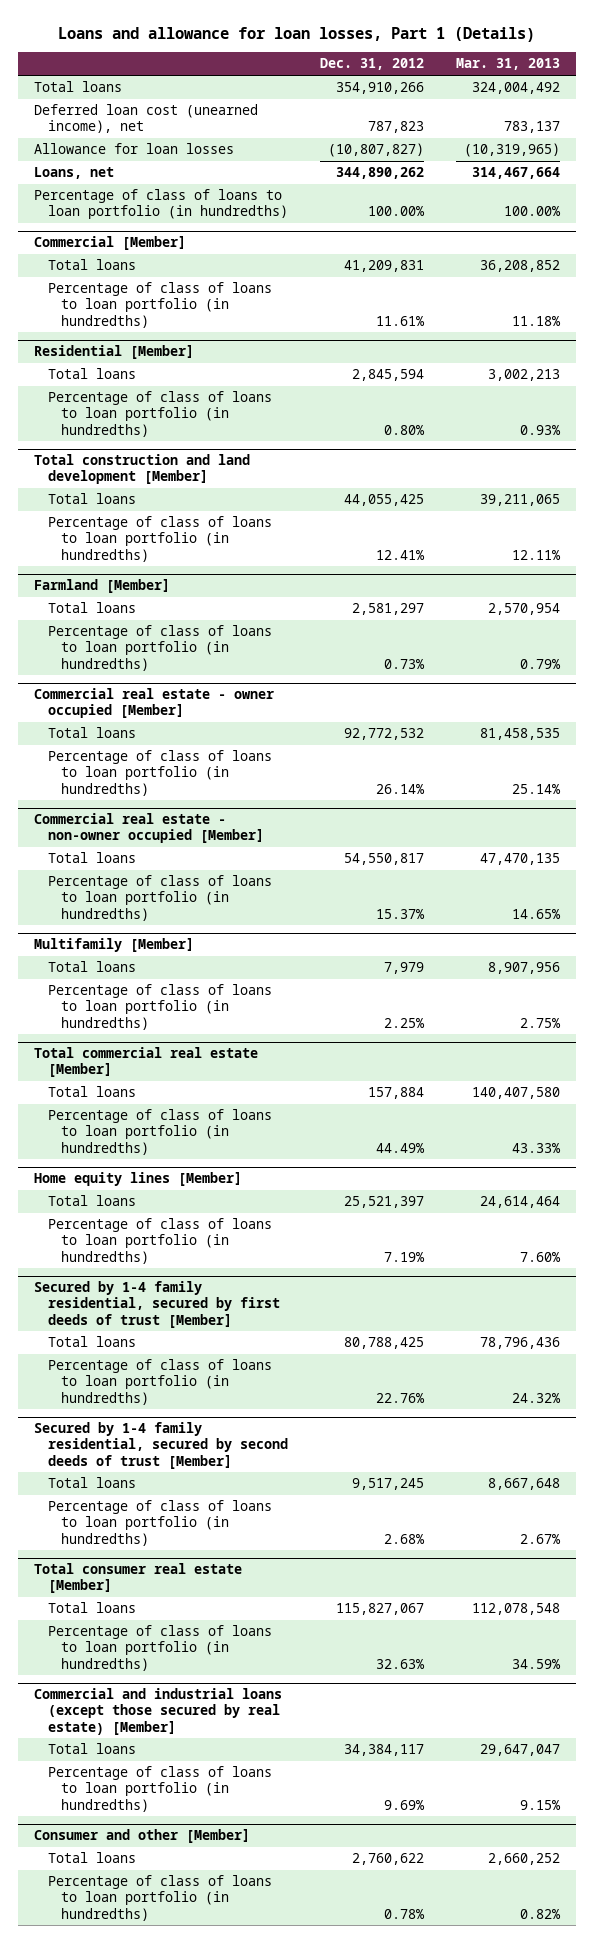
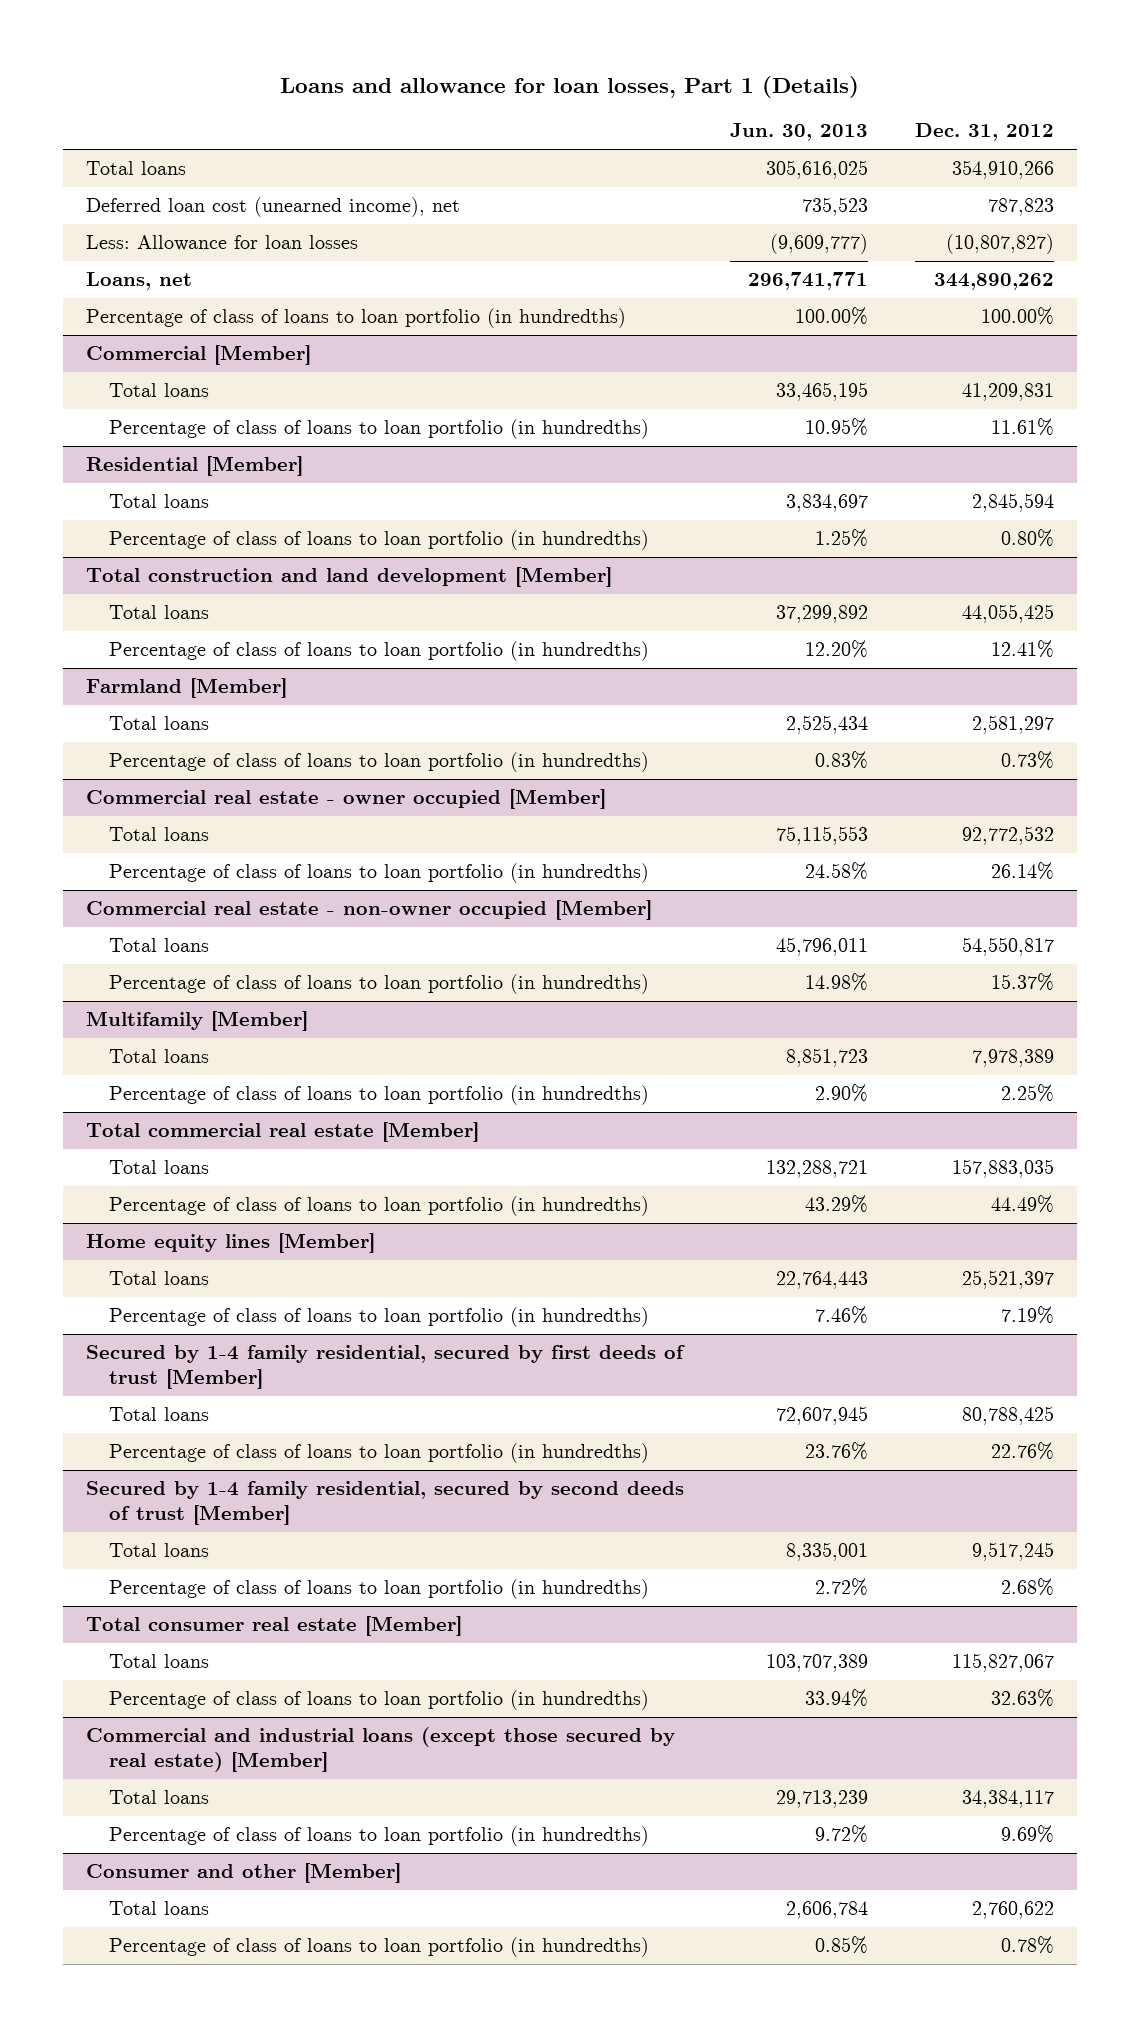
[455,58,560,71] Mar. 31, 2013 -> none
none -> [730,123,869,142] Jun. 30, 2013
[33,143,234,155] Allowance for loan losses -> [85,235,358,252] Less: Allowance for loan losses
[383,962,424,975] 7,979 -> [971,1049,1054,1068] 7,978,389
[367,1087,424,1100] 157,884 -> [951,1159,1054,1179] 157,883,035

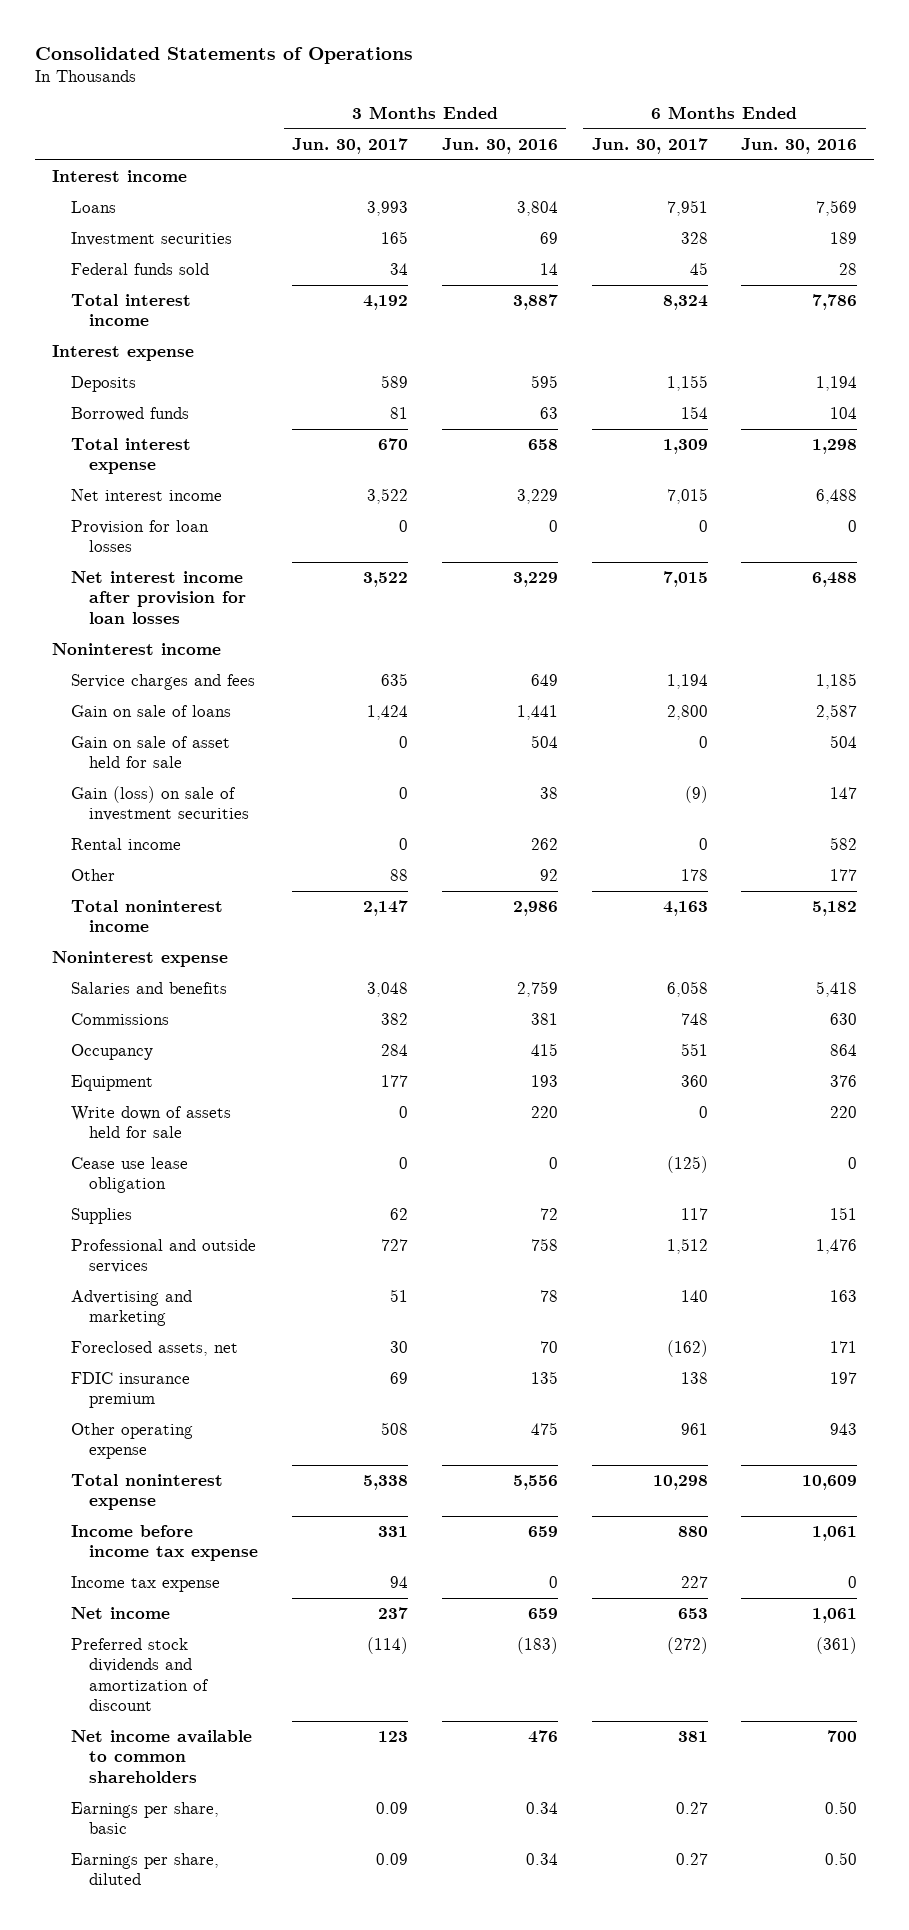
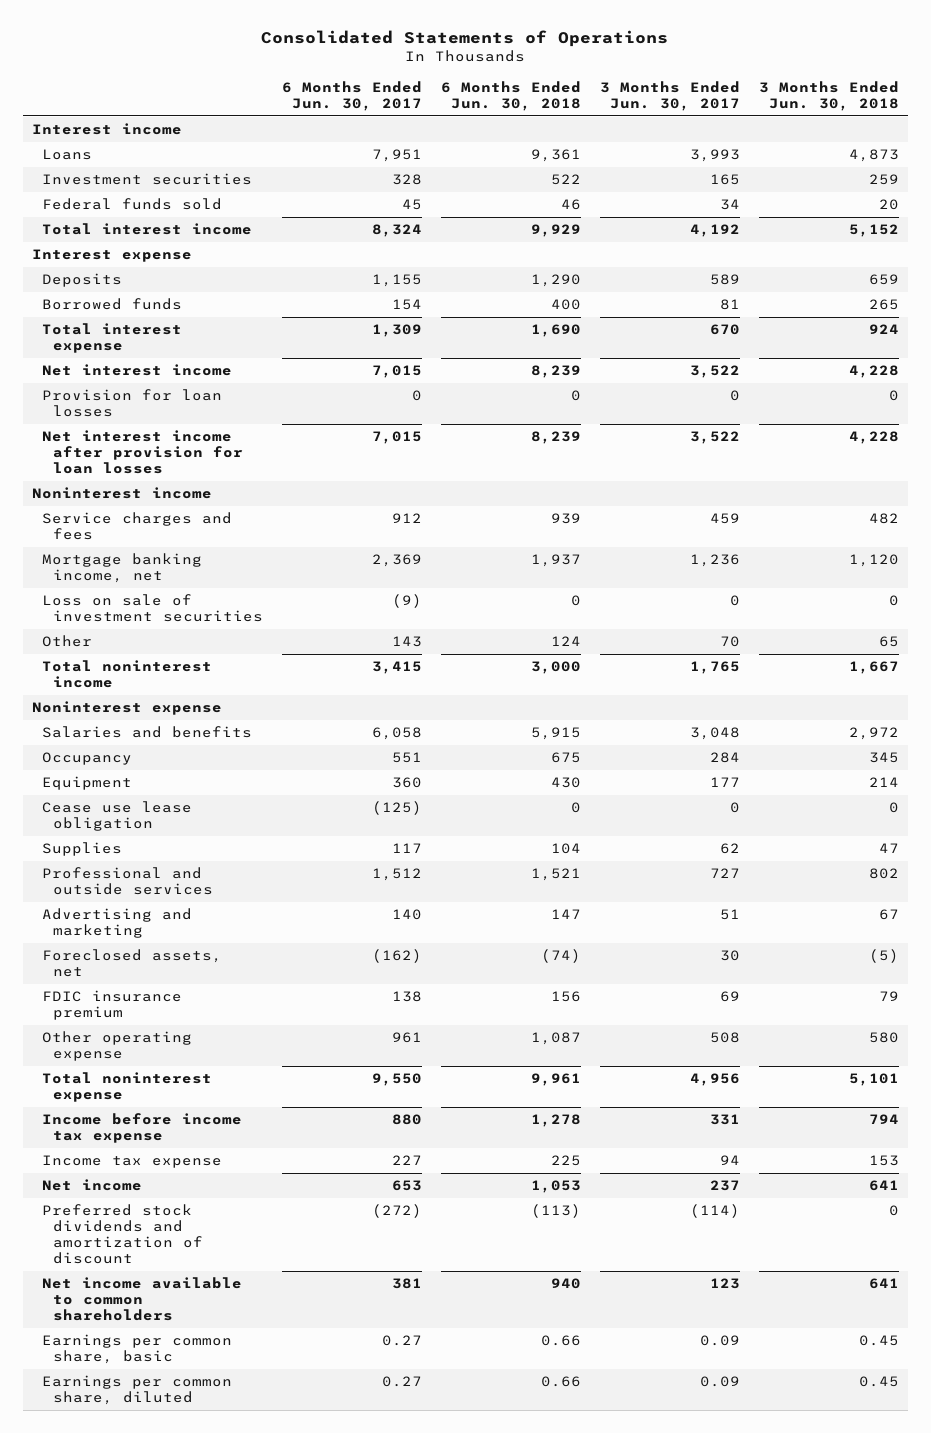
[441,137,558,154] Jun. 30, 2016 -> none
[741,137,858,154] Jun. 30, 2016 -> none
none -> [440,80,581,111] 6 Months Ended Jun. 30, 2018
none -> [758,80,899,111] 3 Months Ended Jun. 30, 2018
[70,704,231,717] Gain on sale of loans -> none
[70,735,230,769] Gain on sale of asset held for sale -> none
[70,837,181,850] Rental income -> none
[381,672,409,686] 635 -> [709,513,740,525] 459
[666,673,708,689] 1,194 -> [391,513,422,524] 912
none -> [42,553,203,584] Mortgage banking income, net
[70,785,250,822] Gain (loss) on sale of investment securities -> [42,594,263,623] Loss on sale of investment securities
[390,868,409,881] 88 -> [719,636,740,648] 70
[680,868,708,881] 178 -> [391,636,422,648] 143
[363,899,409,916] 2,147 -> [689,661,740,675] 1,765
[662,900,708,916] 4,163 -> [371,661,422,675] 3,415
[70,1012,169,1025] Commissions -> none
[70,1105,231,1139] Write down of assets held for sale -> none
[363,1474,409,1490] 5,338 -> [689,1073,740,1087] 4,956
[652,1474,708,1490] 10,298 -> [371,1073,422,1087] 9,550
[70,1801,219,1835] Earnings per share, basic -> [42,1334,233,1365] Earnings per common share, basic
[70,1852,219,1886] Earnings per share, diluted -> [42,1375,233,1406] Earnings per common share, diluted

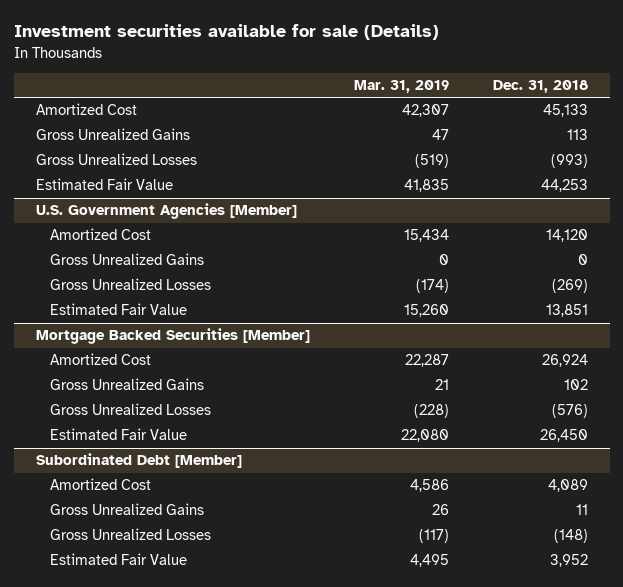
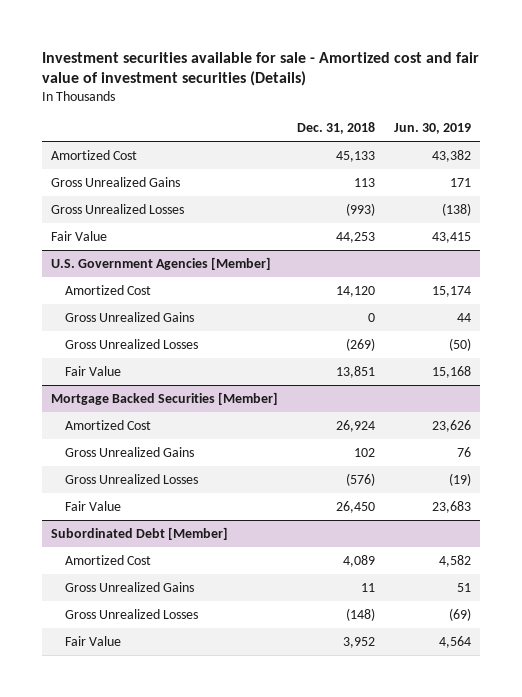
[13,24,439,41] Investment securities available for sale (Details) -> [42,51,480,87] Investment securities available for sale - Amortized cost and fair value of investment securities (Details)
[353,80,449,94] Mar. 31, 2019 -> none
none -> [393,123,471,135] Jun. 30, 2019
[35,178,173,191] Estimated Fair Value -> [51,230,108,241] Fair Value
[49,303,187,316] Estimated Fair Value -> [65,365,122,376] Fair Value
[49,428,187,441] Estimated Fair Value -> [65,500,122,511] Fair Value
[49,553,187,566] Estimated Fair Value -> [65,635,122,646] Fair Value

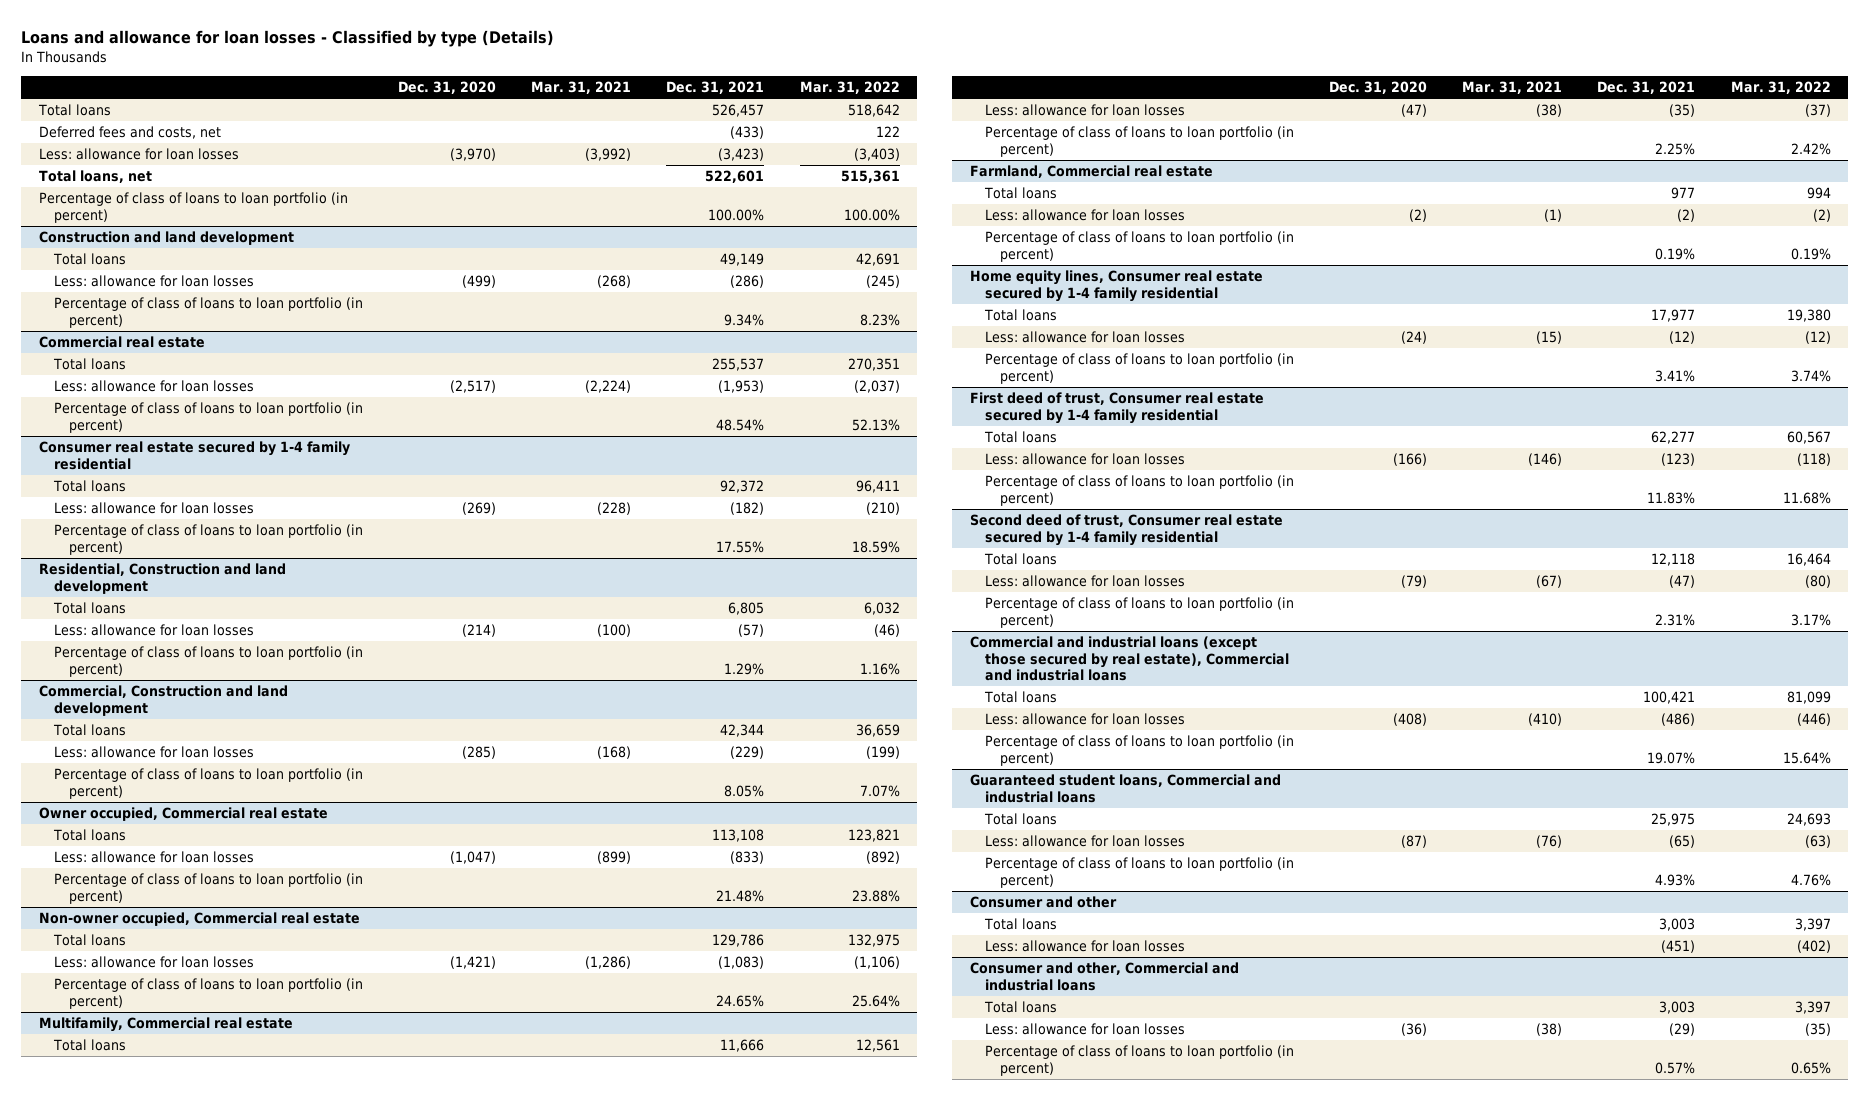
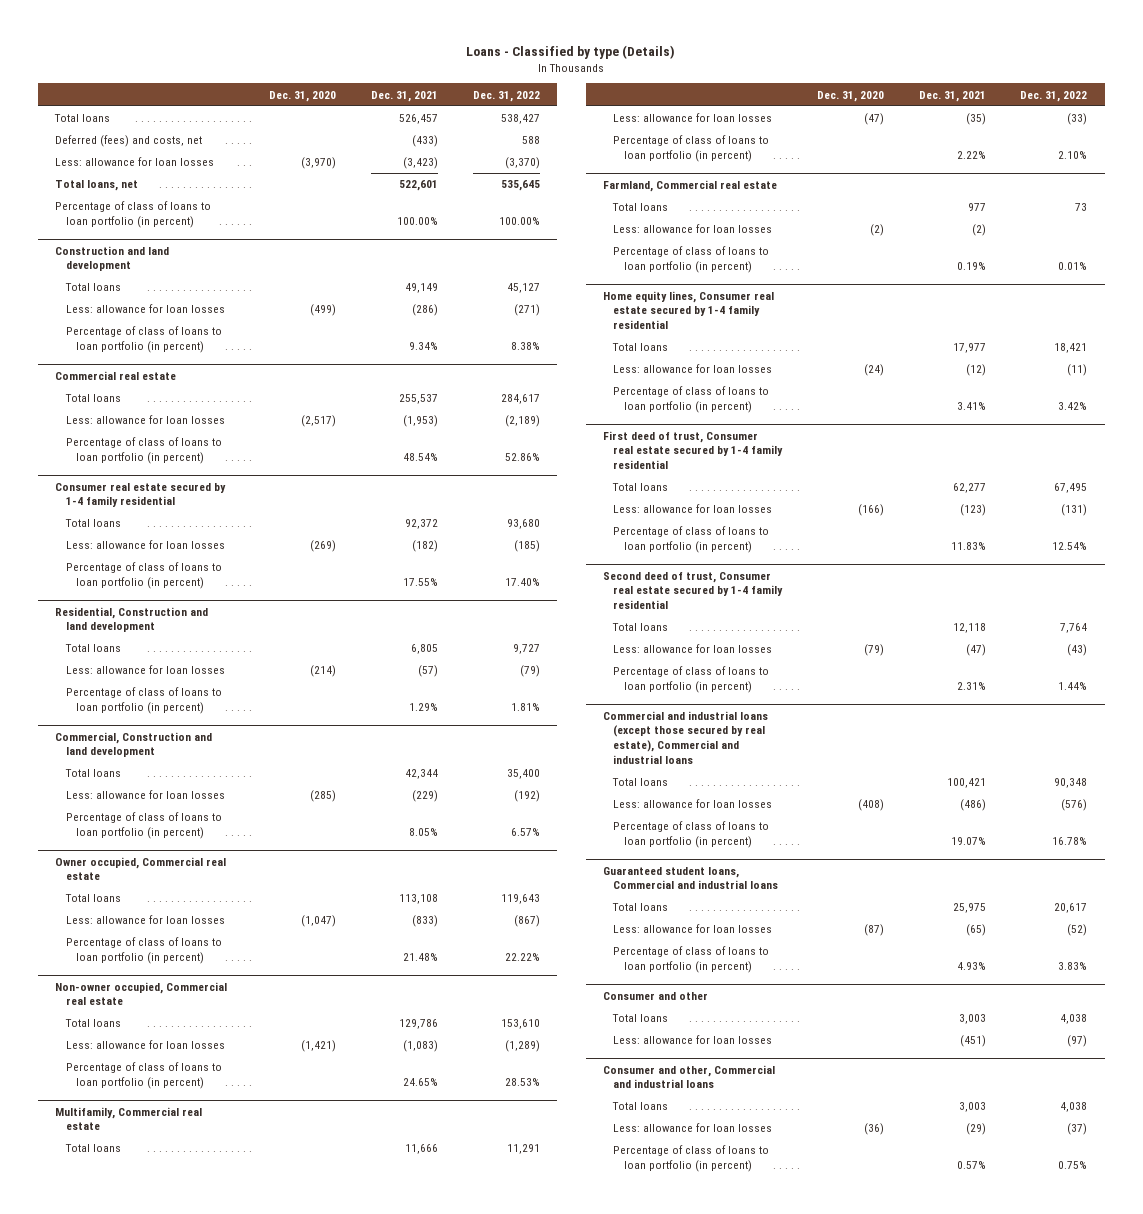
[21,30,555,48] Loans and allowance for loan losses - Classified by type (Details) -> [466,45,676,60] Loans - Classified by type (Details)
[531,81,632,95] Mar. 31, 2021 -> none
[799,81,900,95] Mar. 31, 2022 -> none
none -> [472,90,540,102] Dec. 31, 2022
[38,126,221,140] Deferred fees and costs, net -> [55,135,203,148] Deferred (fees) and costs, net
[1655,142,1696,155] 2.25% -> [956,150,986,159] 2.22%

